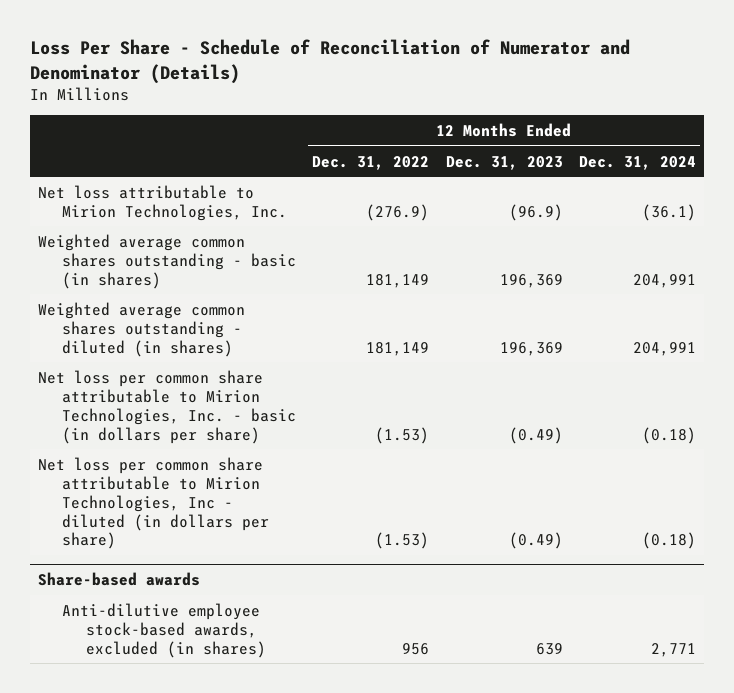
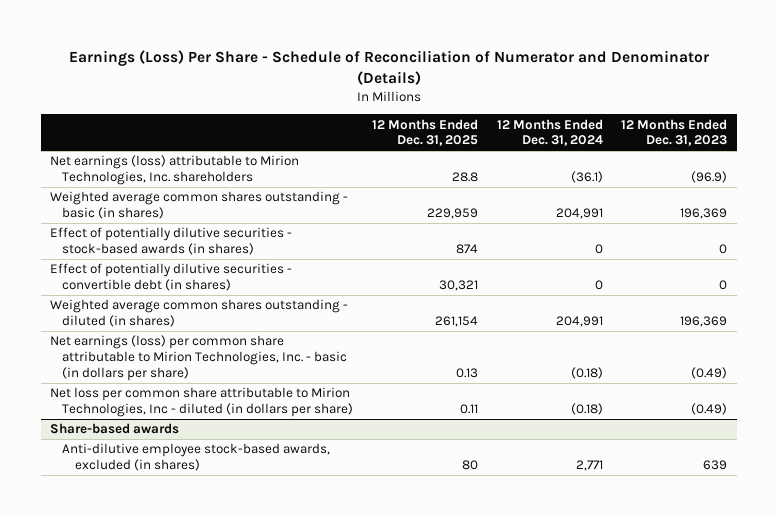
[29,39,630,84] Loss Per Share - Schedule of Reconciliation of Numerator and Denominator (Details) -> [68,49,709,85] Earnings (Loss) Per Share - Schedule of Reconciliation of Numerator and Denominator (Details)
[312,155,430,170] Dec. 31, 2022 -> none
none -> [371,118,478,147] 12 Months Ended Dec. 31, 2025
[37,184,287,221] Net loss attributable to Mirion Technologies, Inc. -> [49,155,299,186] Net earnings (loss) attributable to Mirion Technologies, Inc. shareholders
none -> [49,227,292,256] Effect of potentially dilutive securities - stock-based awards (in shares)
none -> [49,263,292,292] Effect of potentially dilutive securities - convertible debt (in shares)
[37,369,296,444] Net loss per common share attributable to Mirion Technologies, Inc. - basic (in dollars per share) -> [49,335,348,381] Net earnings (loss) per common share attributable to Mirion Technologies, Inc. - basic (in dollars per share)

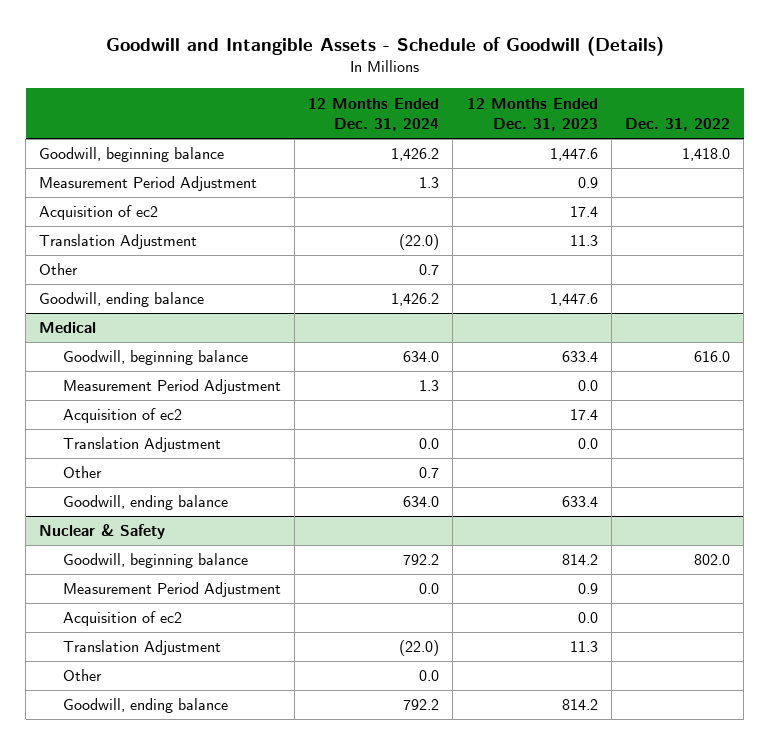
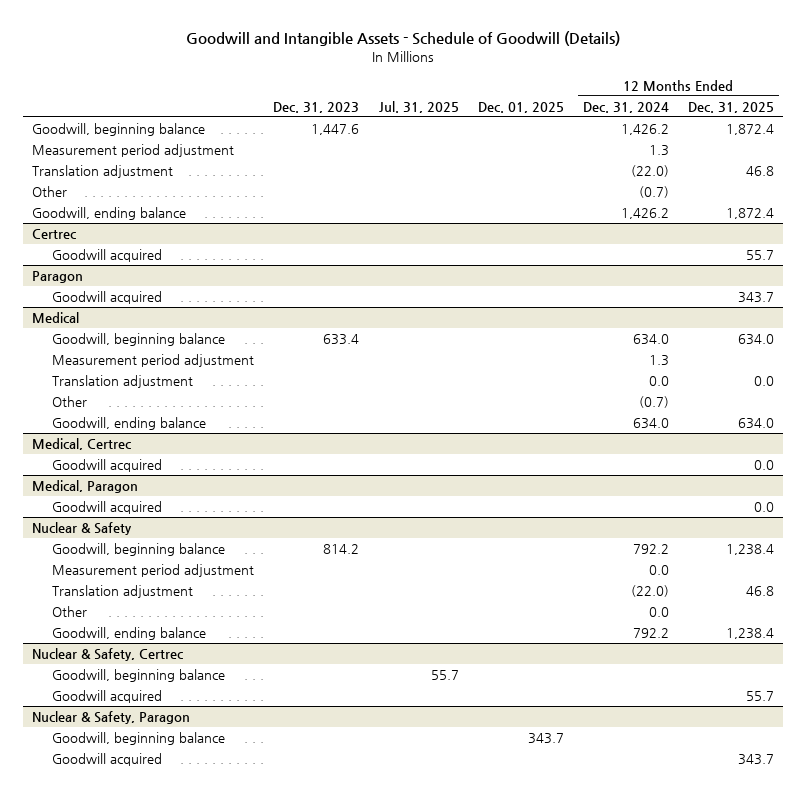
[466,97,598,132] 12 Months Ended Dec. 31, 2023 -> none
[625,118,731,132] Dec. 31, 2022 -> none
none -> [273,101,360,113] Dec. 31, 2023
none -> [378,100,459,113] Jul. 31, 2025
none -> [477,101,564,113] Dec. 01, 2025
none -> [687,101,774,113] Dec. 31, 2025
[39,205,159,221] Acquisition of ec2 -> none
[39,176,258,192] Measurement Period Adjustment -> [32,144,235,158] Measurement period adjustment
[39,234,198,250] Translation Adjustment -> [32,165,174,179] Translation adjustment
[419,264,440,276] 0.7 -> [638,186,669,199] (0.7)
none -> [32,229,77,240] Certrec
none -> [52,249,163,263] Goodwill acquired
none -> [32,271,84,284] Paragon
none -> [52,291,163,305] Goodwill acquired
[62,408,182,424] Acquisition of ec2 -> none
[62,379,281,395] Measurement Period Adjustment -> [52,354,255,368] Measurement period adjustment
[62,437,221,453] Translation Adjustment -> [52,375,194,389] Translation adjustment
[419,467,440,479] 0.7 -> [638,396,669,409] (0.7)
none -> [32,438,132,451] Medical, Certrec
none -> [52,459,163,473] Goodwill acquired
none -> [32,480,139,494] Medical, Paragon
none -> [52,501,163,515] Goodwill acquired
[62,611,182,627] Acquisition of ec2 -> none
[62,582,281,598] Measurement Period Adjustment -> [52,564,255,578] Measurement period adjustment
[62,640,221,656] Translation Adjustment -> [52,585,194,599] Translation adjustment
none -> [32,648,184,662] Nuclear & Safety, Certrec
none -> [52,669,226,683] Goodwill, beginning balance
none -> [52,690,163,704] Goodwill acquired
none -> [32,711,191,725] Nuclear & Safety, Paragon
none -> [52,732,226,746] Goodwill, beginning balance
none -> [52,753,163,767] Goodwill acquired

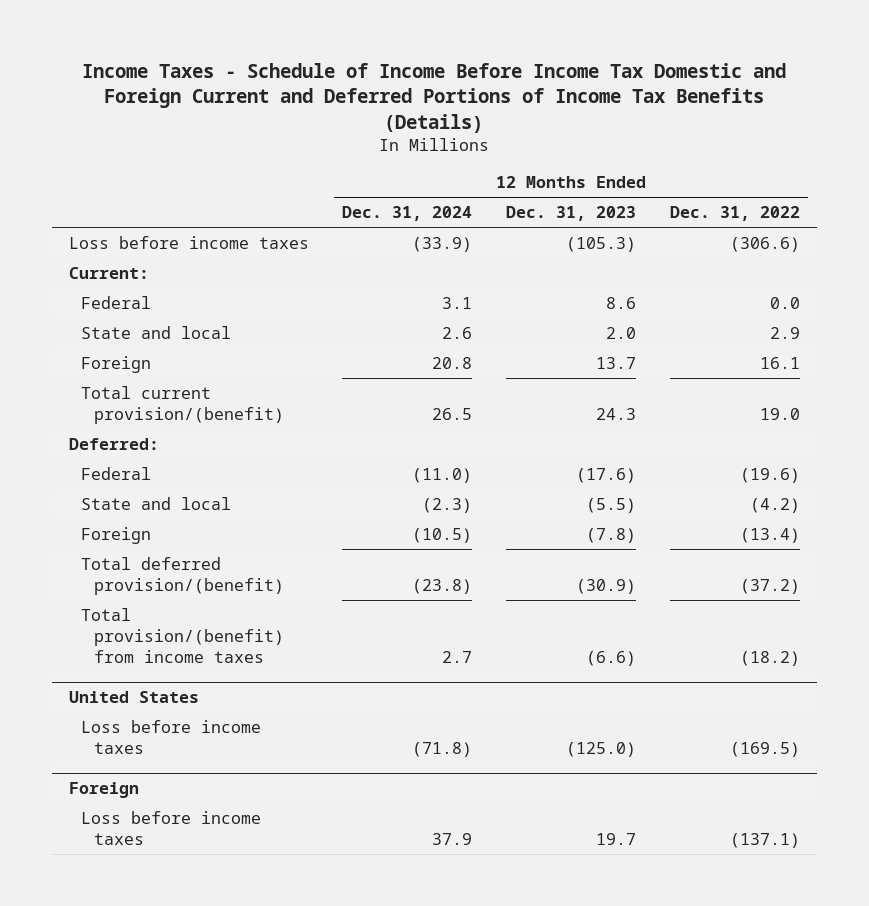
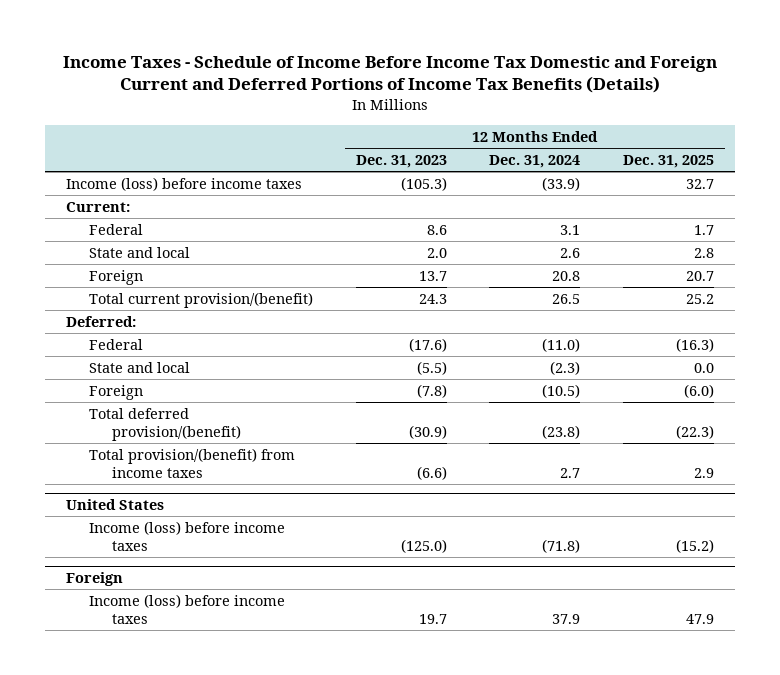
[669,206,800,222] Dec. 31, 2022 -> none
none -> [623,154,715,168] Dec. 31, 2025
[68,235,309,249] Loss before income taxes -> [66,176,303,191] Income (loss) before income taxes
[81,719,262,754] Loss before income taxes -> [89,520,286,551] Income (loss) before income taxes
[81,810,262,845] Loss before income taxes -> [89,593,286,624] Income (loss) before income taxes

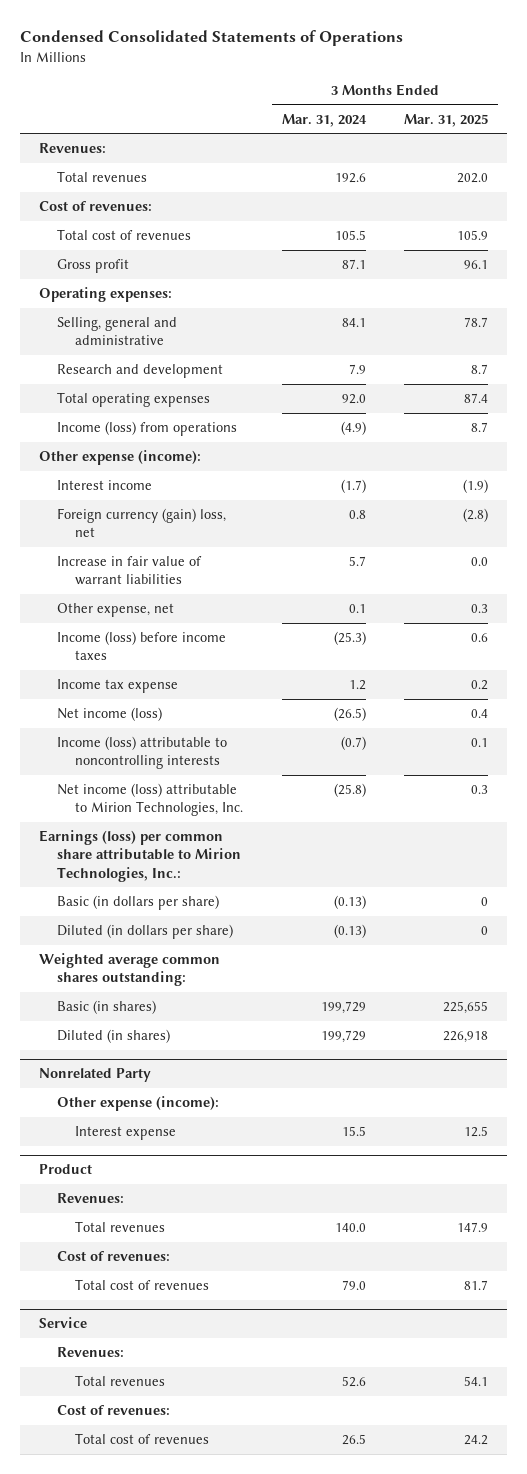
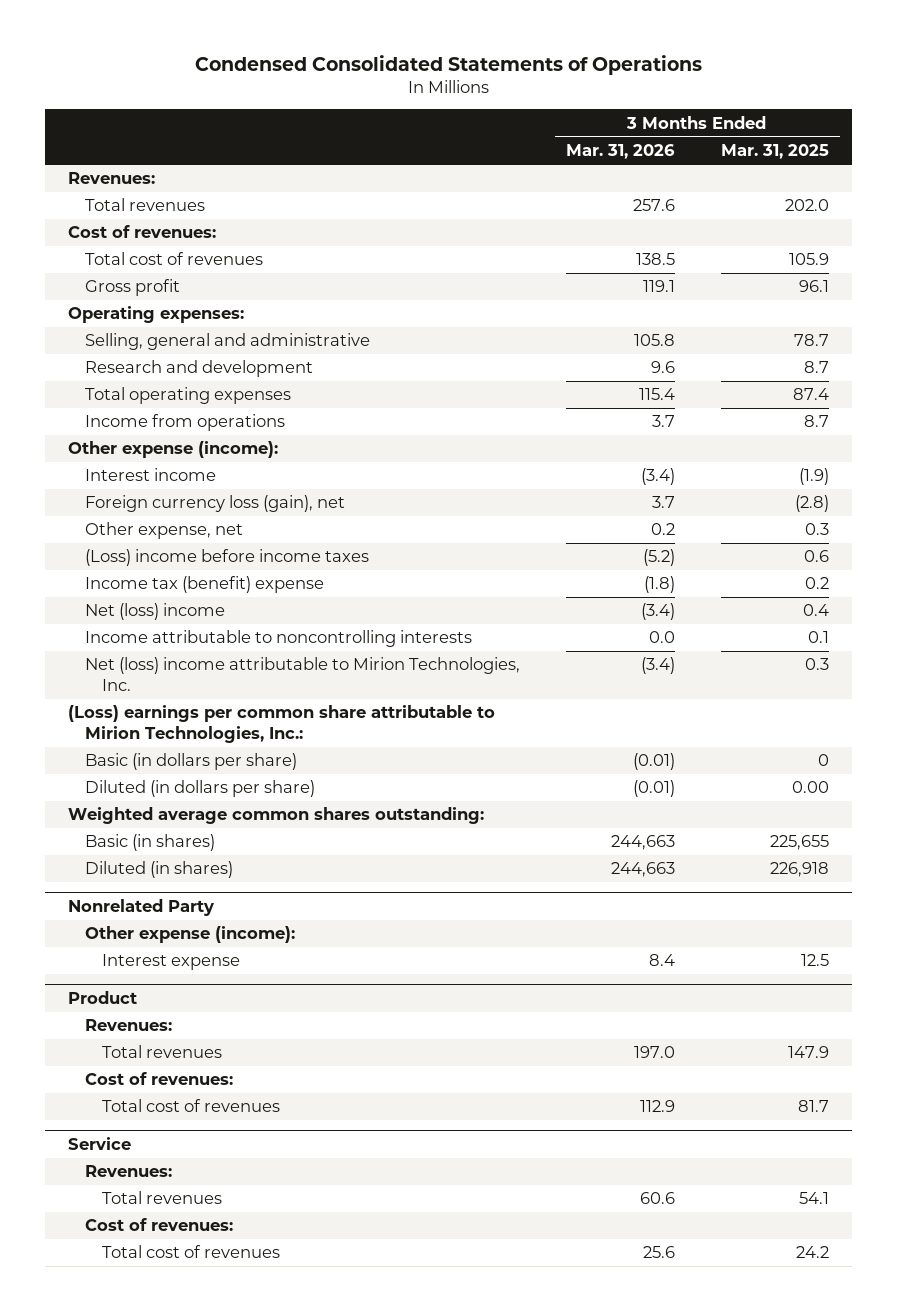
[281,113,367,127] Mar. 31, 2024 -> none
none -> [566,144,676,160] Mar. 31, 2026
[57,421,238,437] Income (loss) from operations -> [85,414,286,432] Income from operations
[57,556,203,586] Increase in fair value of warrant liabilities -> none
[57,508,227,538] Foreign currency (gain) loss, net -> [85,495,346,513] Foreign currency loss (gain), net
[57,631,227,661] Income (loss) before income taxes -> [85,549,370,567] (Loss) income before income taxes
[57,679,179,694] Income tax expense -> [85,576,325,594] Income tax (benefit) expense
[57,707,163,722] Net income (loss) -> [85,603,226,621] Net (loss) income
[57,736,228,770] Income (loss) attributable to noncontrolling interests -> [85,630,473,648] Income attributable to noncontrolling interests
[57,783,244,817] Net income (loss) attributable to Mirion Technologies, Inc. -> [85,657,521,691] Net (loss) income attributable to Mirion Technologies, Inc.
[38,830,242,882] Earnings (loss) per common share attributable to Mirion Technologies, Inc.: -> [68,705,496,743] (Loss) earnings per common share attributable to Mirion Technologies, Inc.:
[481,926,489,936] 0 -> [791,781,829,794] 0.00

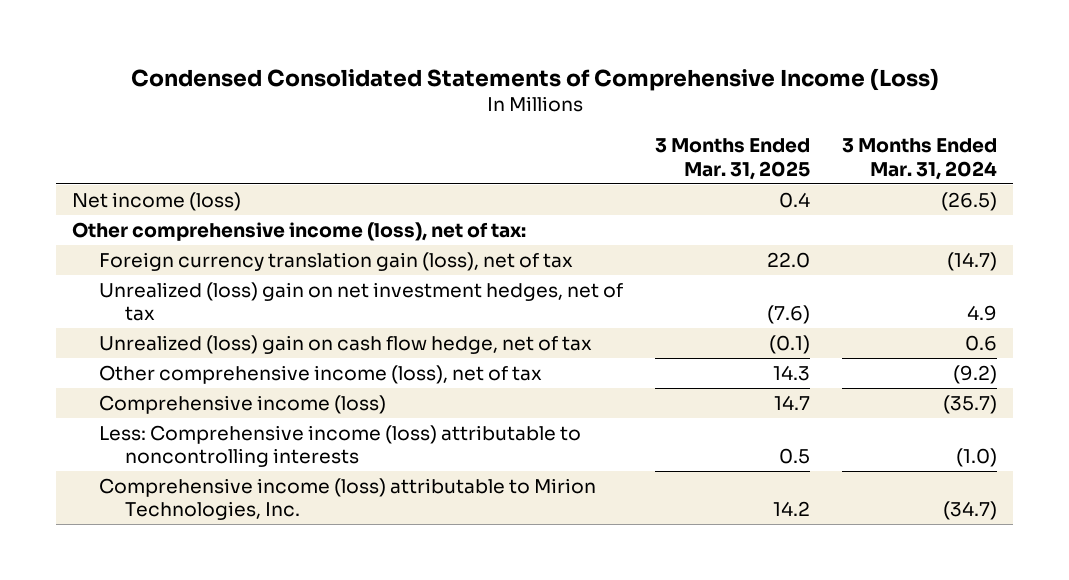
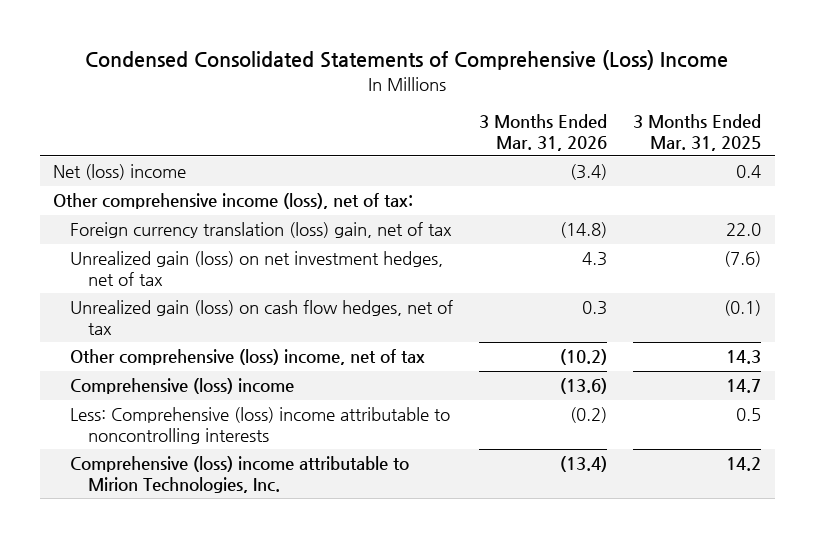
[130,67,939,91] Condensed Consolidated Statements of Comprehensive Income (Loss) -> [85,50,729,71] Condensed Consolidated Statements of Comprehensive (Loss) Income
[841,138,997,180] 3 Months Ended Mar. 31, 2024 -> none
none -> [479,114,608,151] 3 Months Ended Mar. 31, 2026
[72,191,242,211] Net income (loss) -> [52,164,186,181] Net (loss) income
[98,251,573,271] Foreign currency translation gain (loss), net of tax -> [70,222,453,239] Foreign currency translation (loss) gain, net of tax
[98,281,623,322] Unrealized (loss) gain on net investment hedges, net of tax -> [70,251,444,286] Unrealized gain (loss) on net investment hedges, net of tax
[98,334,592,354] Unrealized (loss) gain on cash flow hedge, net of tax -> [70,300,454,335] Unrealized gain (loss) on cash flow hedges, net of tax
[98,364,542,384] Other comprehensive income (loss), net of tax -> [70,349,426,366] Other comprehensive (loss) income, net of tax
[98,394,386,414] Comprehensive income (loss) -> [70,378,295,395] Comprehensive (loss) income
[98,424,581,468] Less: Comprehensive income (loss) attributable to noncontrolling interests -> [70,407,451,444] Less: Comprehensive (loss) income attributable to noncontrolling interests
[98,477,596,521] Comprehensive income (loss) attributable to Mirion Technologies, Inc. -> [70,456,410,493] Comprehensive (loss) income attributable to Mirion Technologies, Inc.

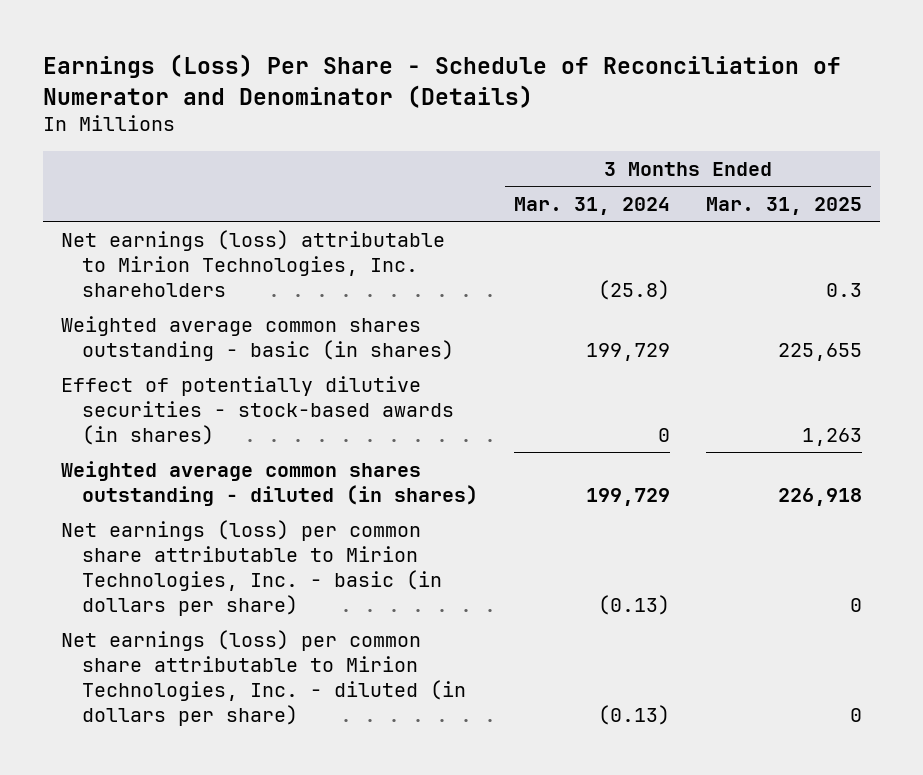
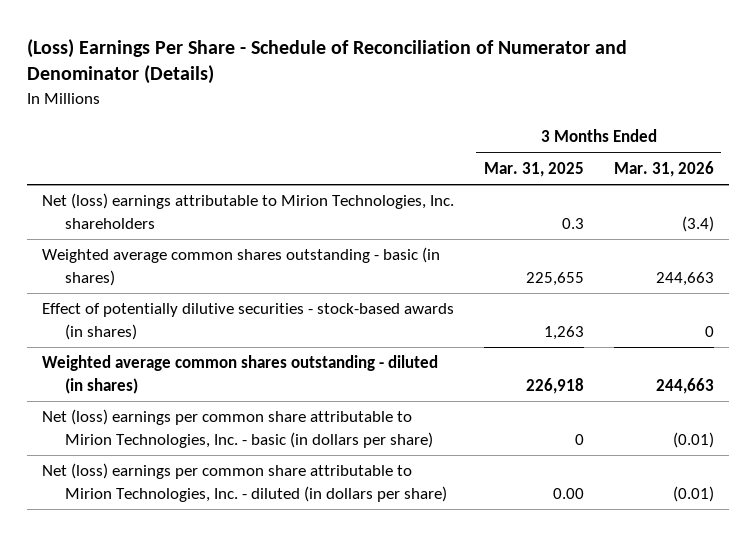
[43,53,842,108] Earnings (Loss) Per Share - Schedule of Reconciliation of Numerator and Denominator (Details) -> [27,38,628,85] (Loss) Earnings Per Share - Schedule of Reconciliation of Numerator and Denominator (Details)
[513,197,670,216] Mar. 31, 2024 -> none
none -> [613,160,714,177] Mar. 31, 2026
[61,229,446,297] Net earnings (loss) attributable to Mirion Technologies, Inc. shareholders -> [41,193,454,229] Net (loss) earnings attributable to Mirion Technologies, Inc. shareholders
[61,519,442,616] Net earnings (loss) per common share attributable to Mirion Technologies, Inc. - basic (in dollars per share) -> [41,409,433,448] Net (loss) earnings per common share attributable to Mirion Technologies, Inc. - basic (in dollars per share)
[61,629,466,726] Net earnings (loss) per common share attributable to Mirion Technologies, Inc. - diluted (in dollars per share) -> [41,463,447,502] Net (loss) earnings per common share attributable to Mirion Technologies, Inc. - diluted (in dollars per share)
[849,707,862,722] 0 -> [552,487,584,499] 0.00

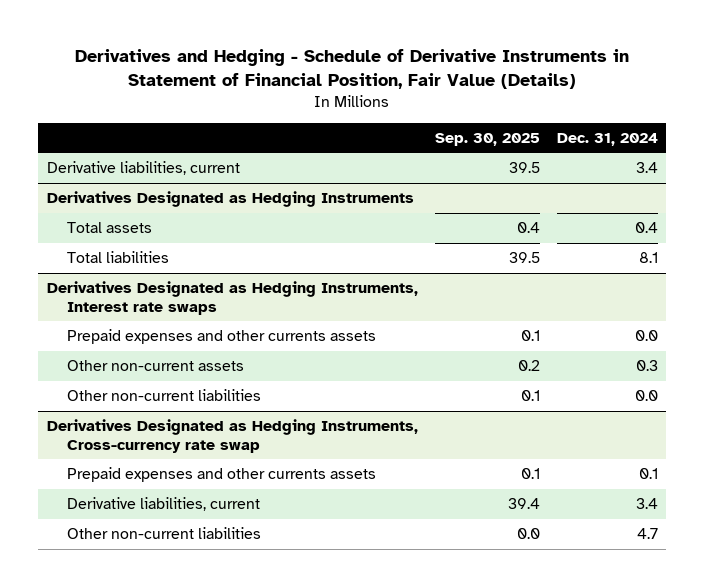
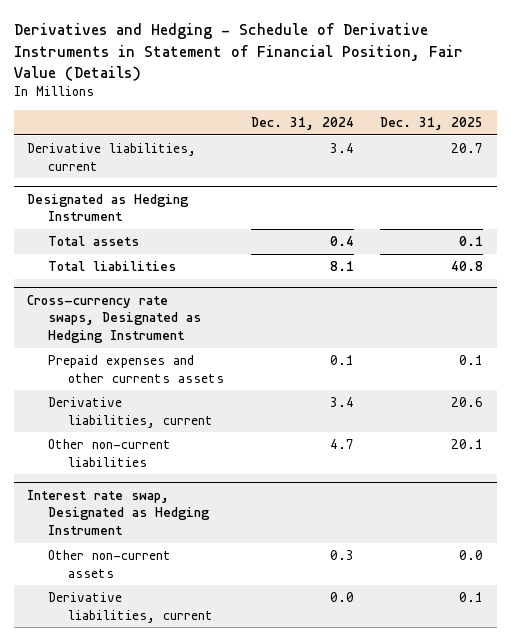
[434,132,540,146] Sep. 30, 2025 -> none
none -> [380,116,484,130] Dec. 31, 2025
[46,191,414,208] Derivatives Designated as Hedging Instruments -> [27,193,190,222] Designated as Hedging Instrument
[46,281,418,315] Derivatives Designated as Hedging Instruments, Interest rate swaps -> none
[66,329,376,345] Prepaid expenses and other currents assets -> none
[66,360,244,372] Other non-current assets -> none
[66,389,261,402] Other non-current liabilities -> none
[46,419,418,453] Derivatives Designated as Hedging Instruments, Cross-currency rate swap -> [27,294,201,344] Cross-currency rate swaps, Designated as Hedging Instrument
none -> [27,489,210,536] Interest rate swap, Designated as Hedging Instrument
none -> [47,549,171,578] Other non-current assets
none -> [47,591,213,623] Derivative liabilities, current

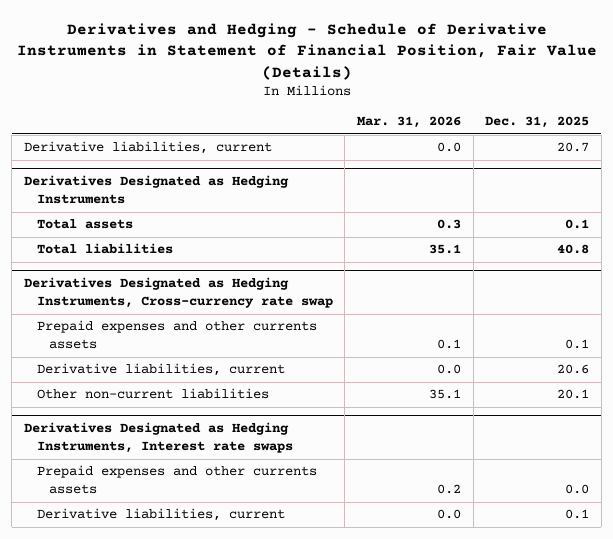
[250,116,354,130] Dec. 31, 2024 -> none
none -> [356,116,461,129] Mar. 31, 2026
[27,193,190,222] Designated as Hedging Instrument -> [24,175,290,205] Derivatives Designated as Hedging Instruments
[27,294,201,344] Cross-currency rate swaps, Designated as Hedging Instrument -> [24,277,333,309] Derivatives Designated as Hedging Instruments, Cross-currency rate swap
[47,549,171,578] Other non-current assets -> none
[27,489,210,536] Interest rate swap, Designated as Hedging Instrument -> [24,422,293,454] Derivatives Designated as Hedging Instruments, Interest rate swaps
none -> [36,465,317,495] Prepaid expenses and other currents assets

